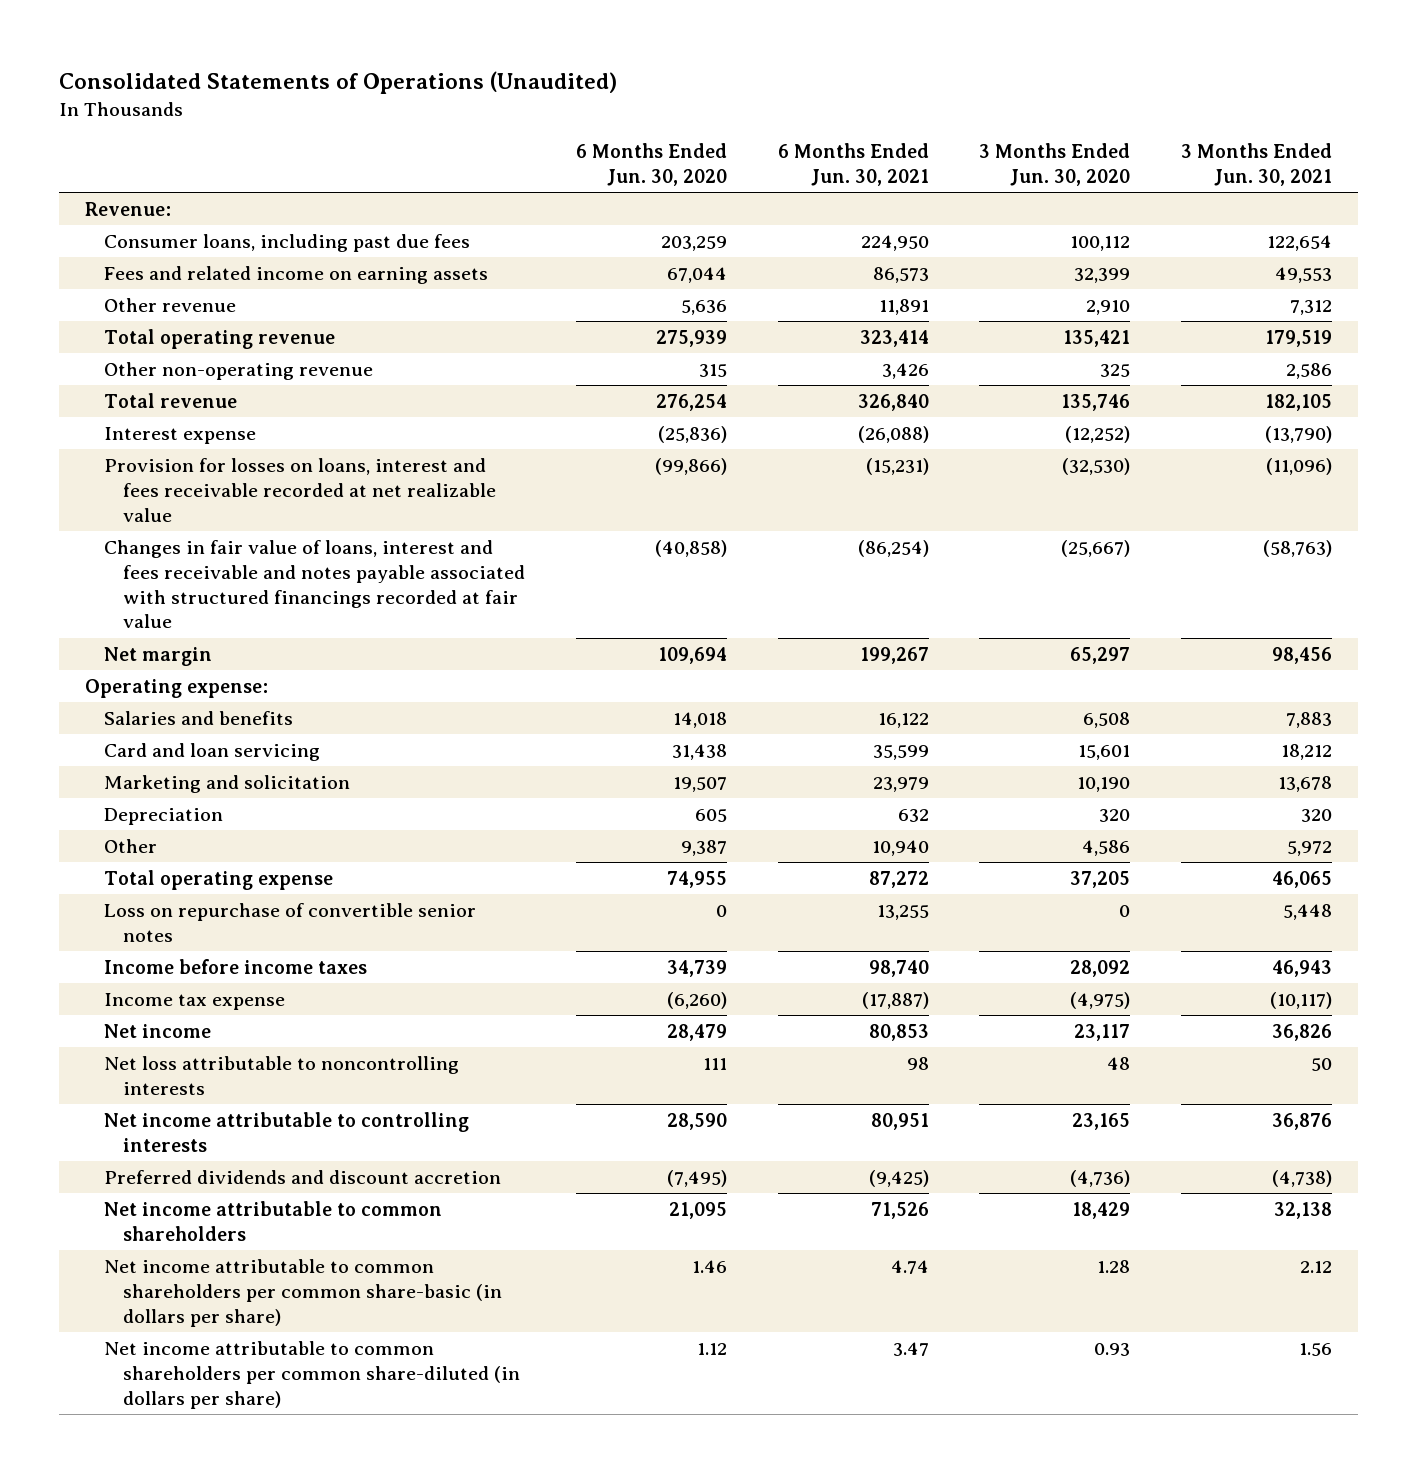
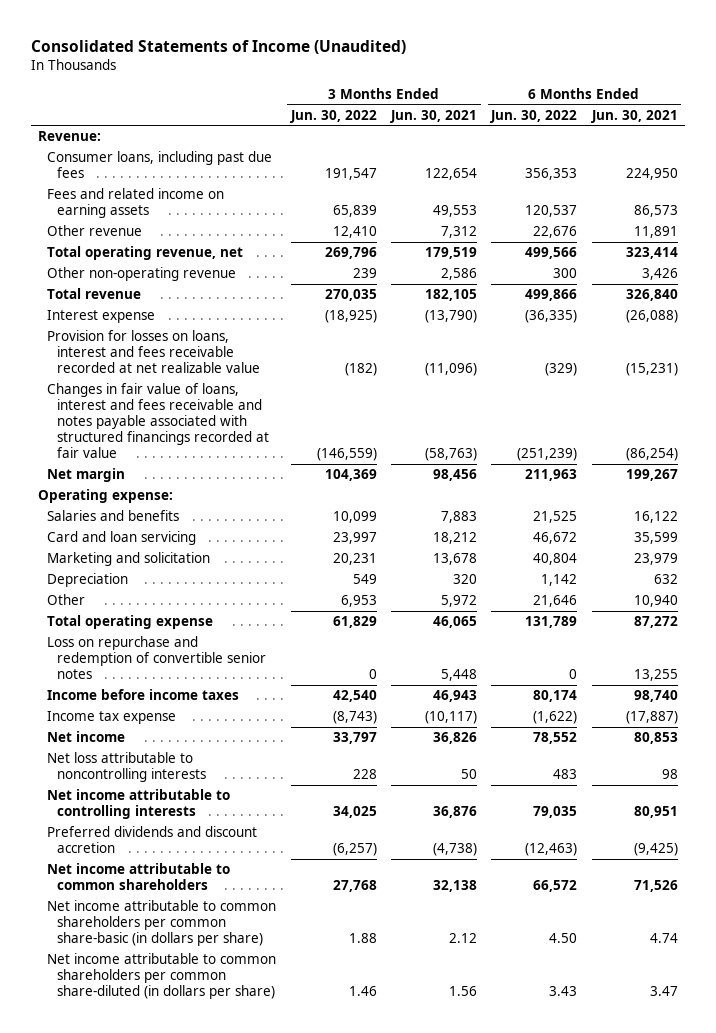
[59,71,618,95] Consolidated Statements of Operations (Unaudited) -> [30,39,406,54] Consolidated Statements of Income (Unaudited)
[575,142,727,186] 6 Months Ended Jun. 30, 2020 -> none
[979,142,1131,186] 3 Months Ended Jun. 30, 2020 -> none
none -> [289,109,377,123] Jun. 30, 2022
none -> [490,109,578,123] Jun. 30, 2022
[103,328,335,349] Total operating revenue -> [47,246,244,261] Total operating revenue, net
[103,902,476,942] Loss on repurchase of convertible senior notes -> [47,636,266,680] Loss on repurchase and redemption of convertible senior notes

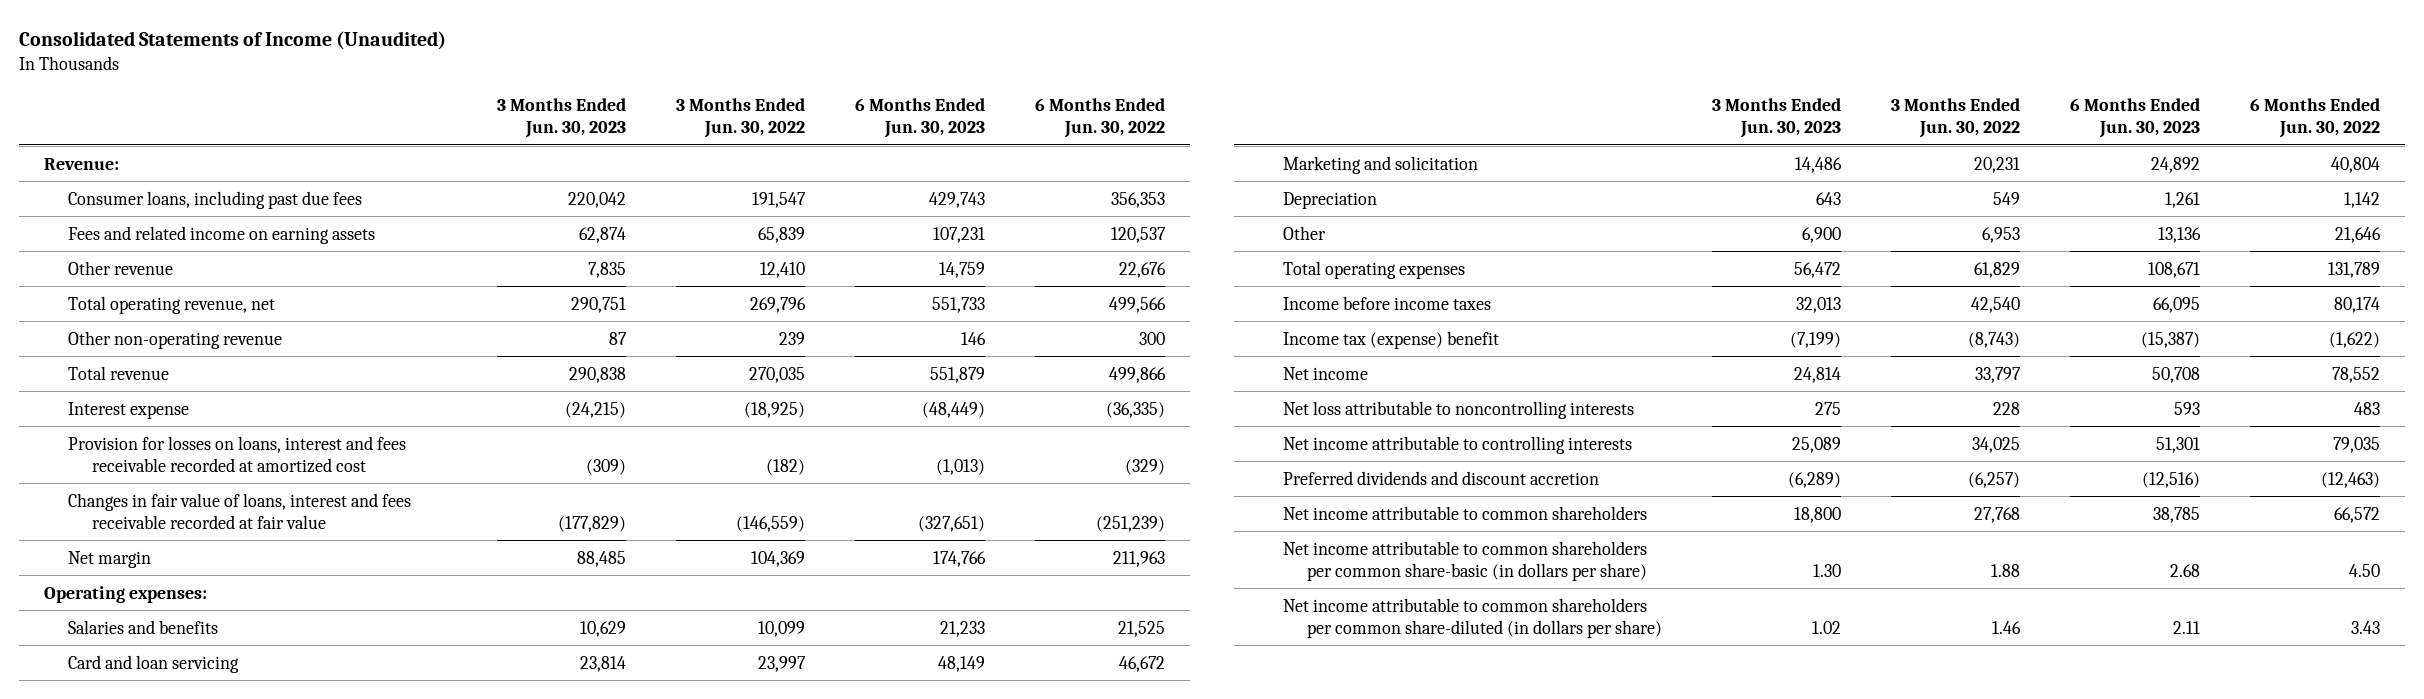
[389,109,477,123] Jun. 30, 2021 -> none
[590,109,678,123] Jun. 30, 2021 -> none
none -> [497,97,627,138] 3 Months Ended Jun. 30, 2023
none -> [855,97,986,138] 6 Months Ended Jun. 30, 2023
[47,330,260,374] Provision for losses on loans, interest and fees receivable recorded at net realizable value -> [67,435,406,473] Provision for losses on loans, interest and fees receivable recorded at amortized cost
[47,383,269,459] Changes in fair value of loans, interest and fees receivable and notes payable associated with structured financings recorded at fair value -> [67,492,411,529] Changes in fair value of loans, interest and fees receivable recorded at fair value
[38,489,174,504] Operating expense: -> [43,585,207,603] Operating expenses:
[47,636,266,680] Loss on repurchase and redemption of convertible senior notes -> none
[47,615,214,630] Total operating expense -> [1282,260,1465,279] Total operating expenses
[47,711,177,725] Income tax expense -> [1282,330,1499,349] Income tax (expense) benefit

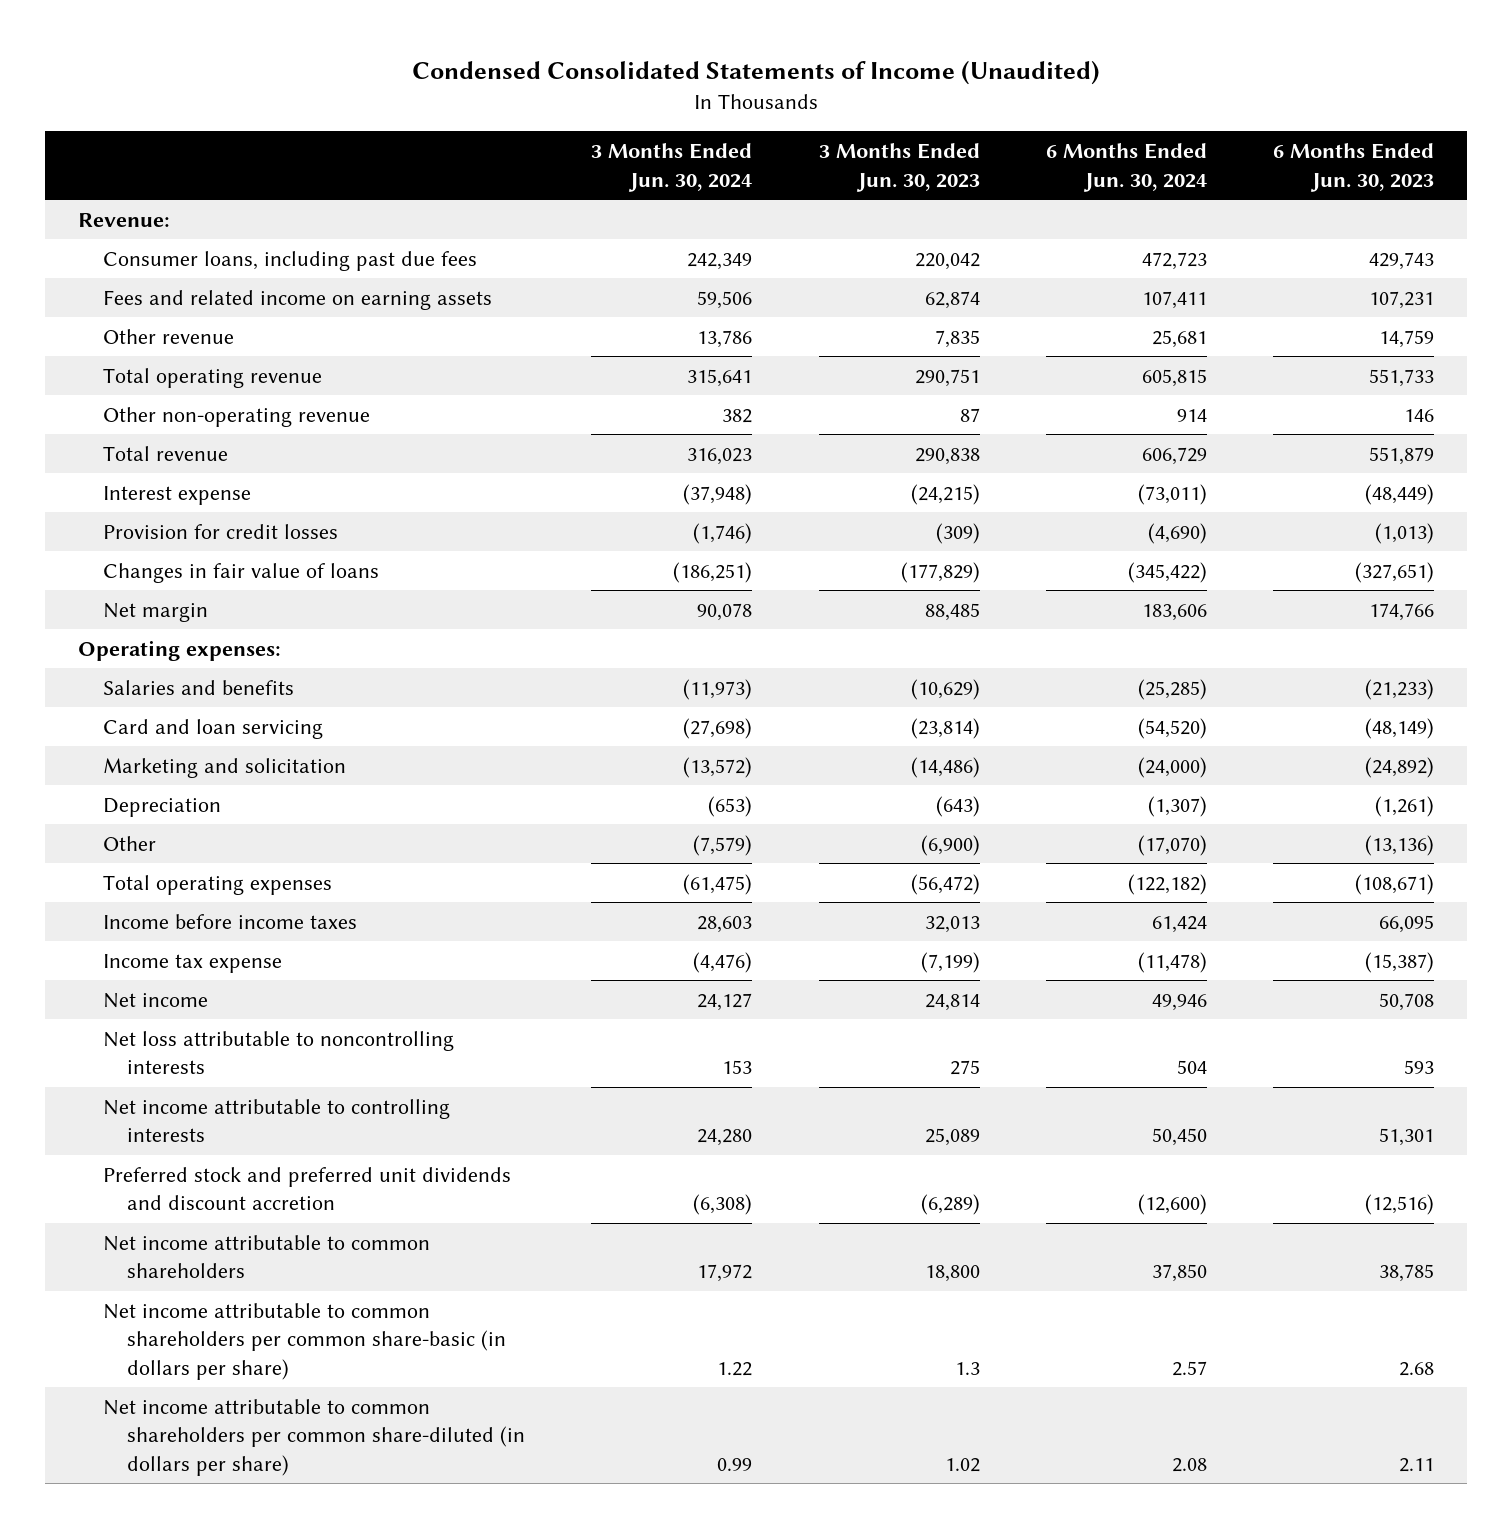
[18,31,446,51] Consolidated Statements of Income (Unaudited) -> [412,60,1101,86] Condensed Consolidated Statements of Income (Unaudited)
[676,97,806,138] 3 Months Ended Jun. 30, 2022 -> none
[1034,97,1165,138] 6 Months Ended Jun. 30, 2022 -> none
none -> [591,143,753,192] 3 Months Ended Jun. 30, 2024
none -> [1045,143,1207,192] 6 Months Ended Jun. 30, 2024
[67,295,275,314] Total operating revenue, net -> [102,367,322,388] Total operating revenue
[67,435,406,473] Provision for losses on loans, interest and fees receivable recorded at amortized cost -> [102,523,338,539] Provision for credit losses
[67,492,411,529] Changes in fair value of loans, interest and fees receivable recorded at fair value -> [102,562,379,583] Changes in fair value of loans
[580,620,627,637] 10,629 -> [910,678,980,700] (10,629)
[940,620,986,637] 21,233 -> [1365,678,1435,700] (21,233)
[580,655,627,672] 23,814 -> [910,717,980,739] (23,814)
[938,655,986,672] 48,149 -> [1365,717,1435,739] (48,149)
[1794,156,1842,173] 14,486 -> [910,756,980,778] (14,486)
[2150,156,2200,173] 24,892 -> [1365,756,1435,778] (24,892)
[1815,191,1841,205] 643 -> [935,795,980,817] (643)
[2164,191,2200,208] 1,261 -> [1375,795,1435,817] (1,261)
[1801,226,1841,243] 6,900 -> [920,834,980,856] (6,900)
[2157,226,2201,243] 13,136 -> [1365,834,1435,856] (13,136)
[1793,261,1841,278] 56,472 -> [910,873,980,895] (56,472)
[2147,261,2200,278] 108,671 -> [1355,873,1435,895] (108,671)
[1282,330,1499,349] Income tax (expense) benefit -> [102,953,282,973] Income tax expense
[1282,470,1599,485] Preferred dividends and discount accretion -> [102,1166,511,1211] Preferred stock and preferred unit dividends and discount accretion
[1812,563,1841,577] 1.30 -> [954,1361,980,1375] 1.3

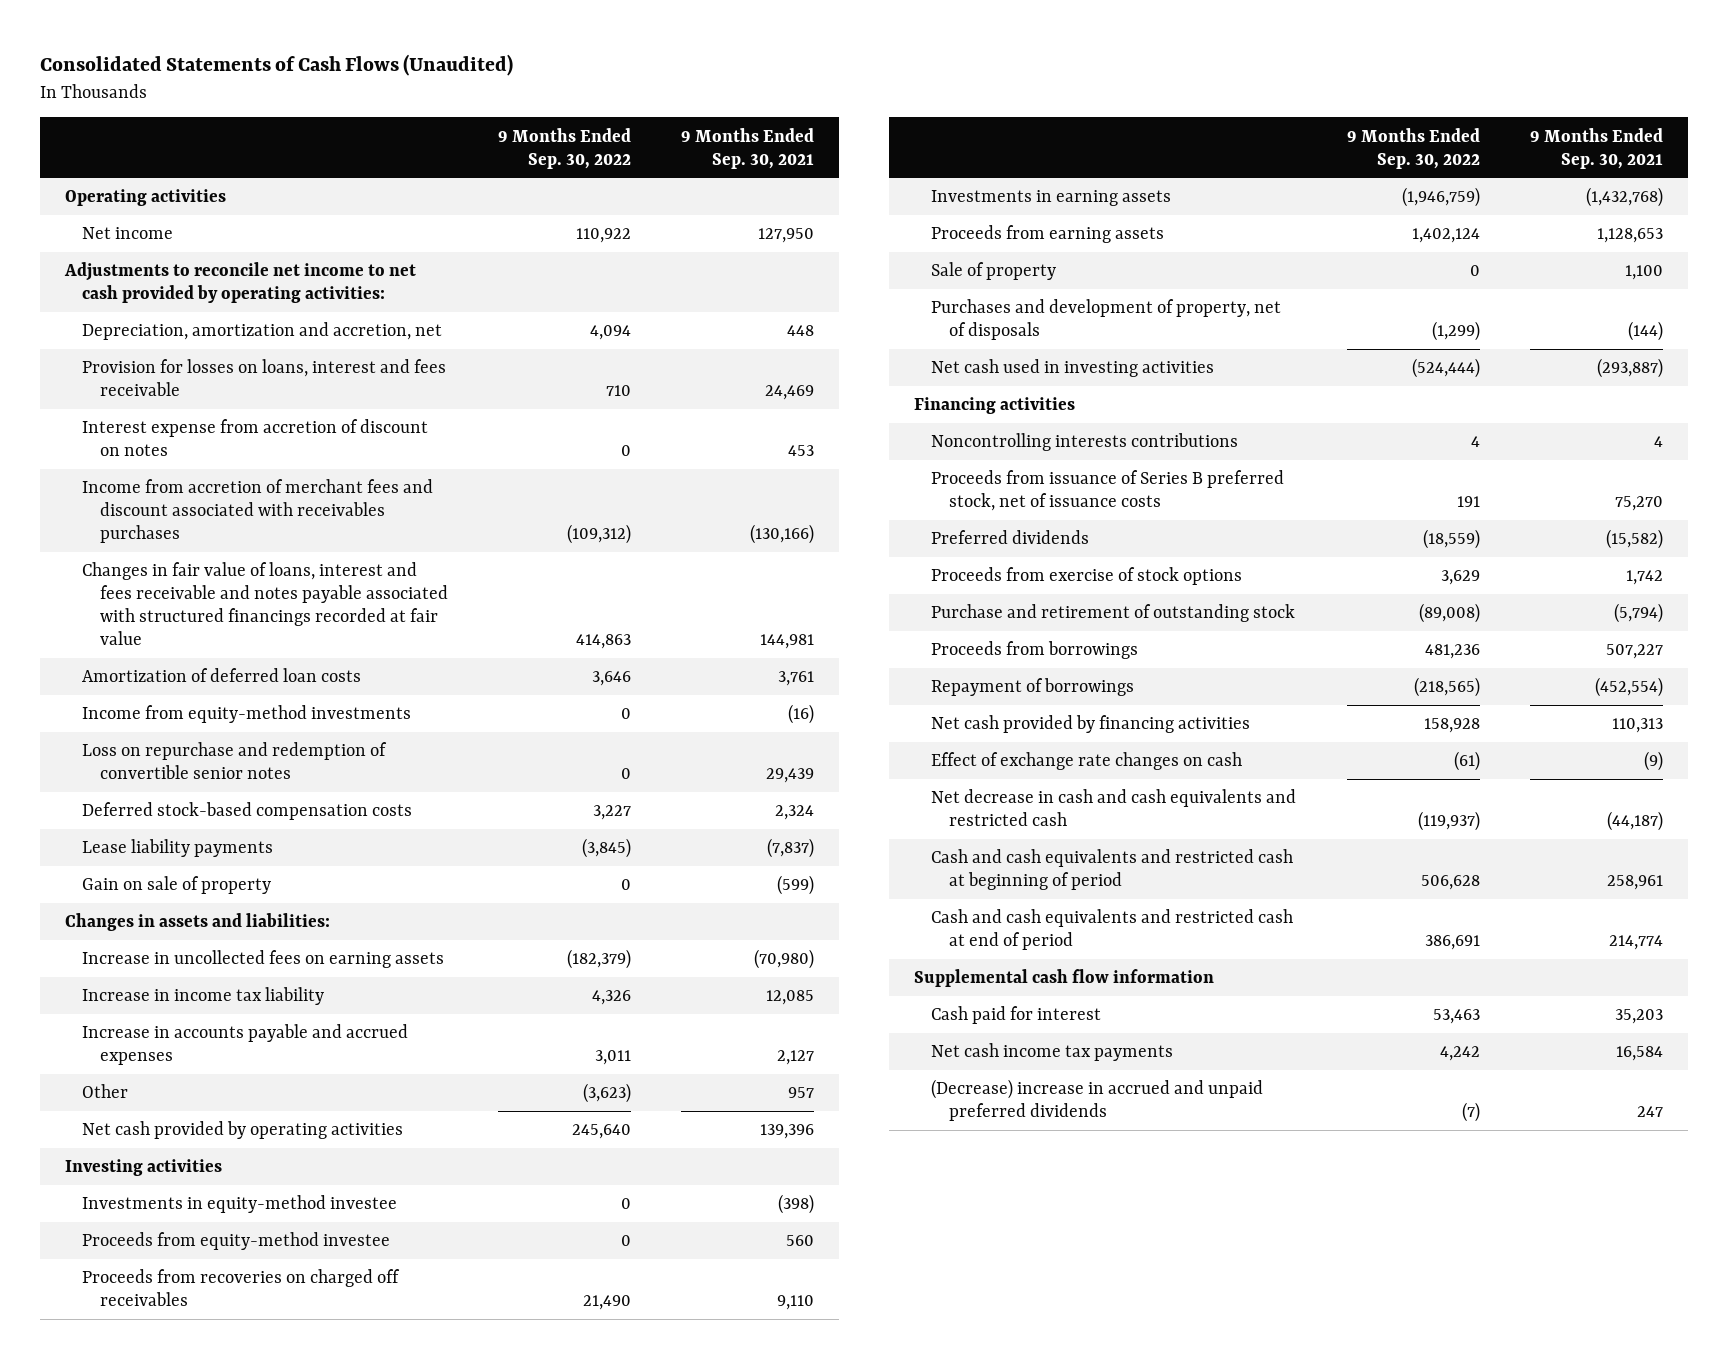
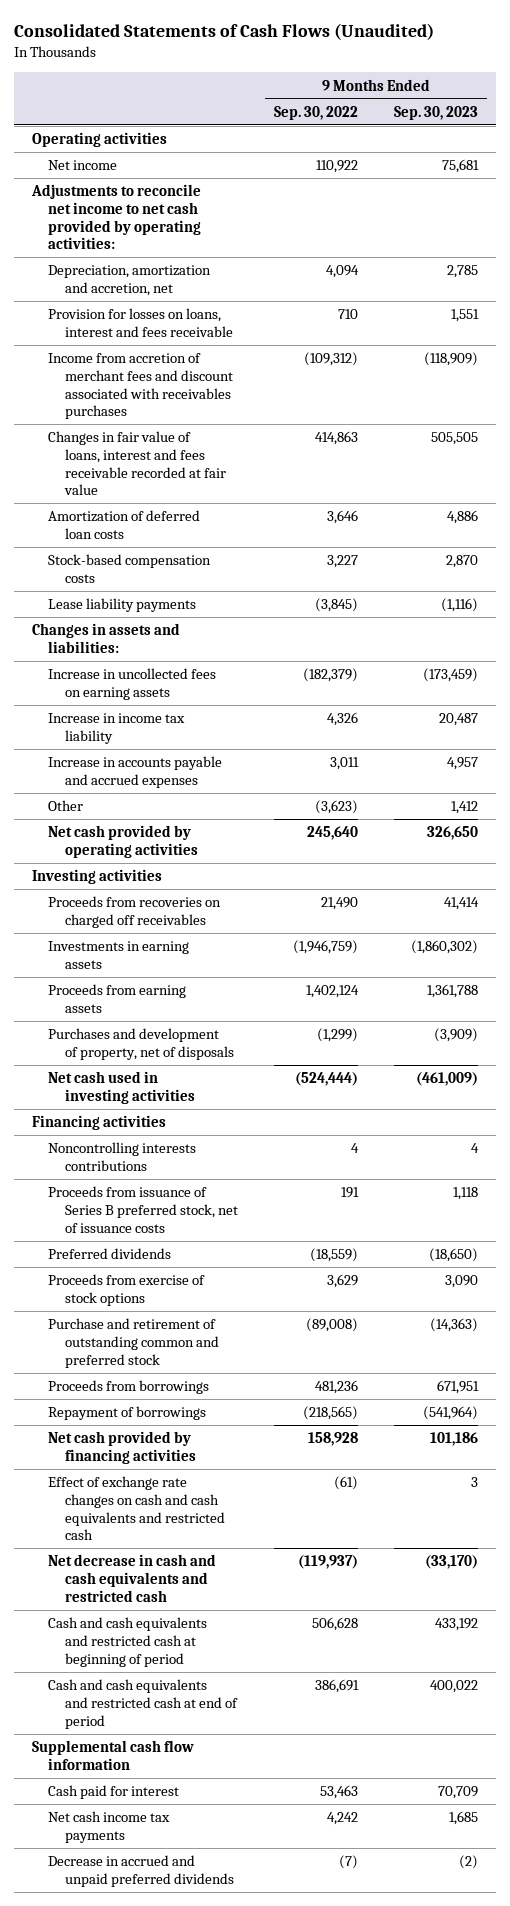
[680,127,814,169] 9 Months Ended Sep. 30, 2021 -> none
none -> [394,105,479,120] Sep. 30, 2023
[82,419,429,457] Interest expense from accretion of discount on notes -> none
[82,562,448,646] Changes in fair value of loans, interest and fees receivable and notes payable associated with structured financings recorded at fair value -> [48,431,226,496] Changes in fair value of loans, interest and fees receivable recorded at fair value
[82,705,412,724] Income from equity-method investments -> none
[82,742,388,780] Loss on repurchase and redemption of convertible senior notes -> none
[82,802,413,821] Deferred stock-based compensation costs -> [48,554,212,583] Stock-based compensation costs
[82,876,272,895] Gain on sale of property -> none
[82,1195,398,1214] Investments in equity-method investee -> none
[82,1232,391,1251] Proceeds from equity-method investee -> none
[931,262,1057,281] Sale of property -> none
[931,604,1296,623] Purchase and retirement of outstanding stock -> [48,1318,219,1368] Purchase and retirement of outstanding common and preferred stock
[931,752,1243,771] Effect of exchange rate changes on cash -> [48,1476,225,1541] Effect of exchange rate changes on cash and cash equivalents and restricted cash
[931,1079,1264,1122] (Decrease) increase in accrued and unpaid preferred dividends -> [48,1855,234,1887] Decrease in accrued and unpaid preferred dividends

